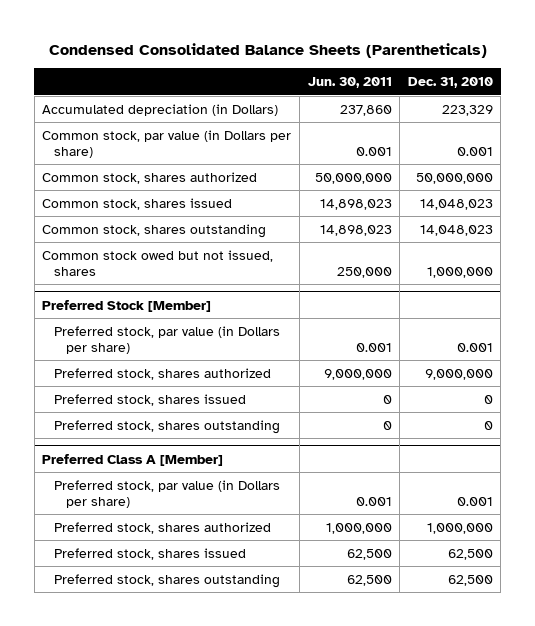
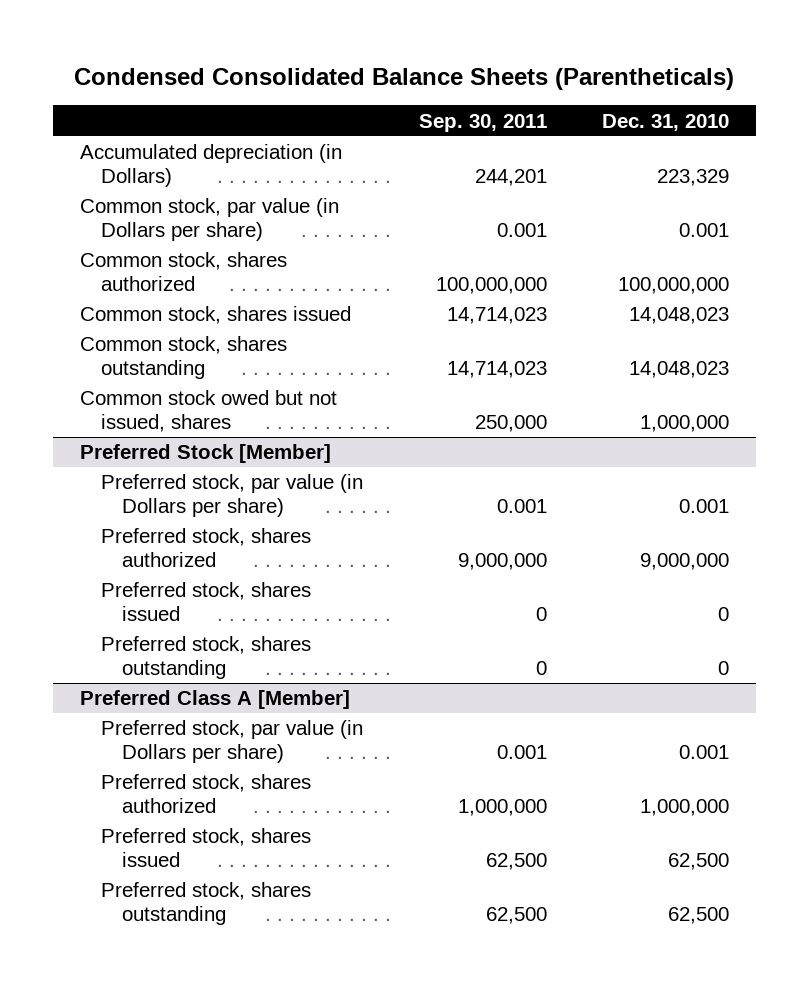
[307,77,392,89] Jun. 30, 2011 -> none
none -> [418,113,547,132] Sep. 30, 2011
[415,172,493,184] 50,000,000 -> [617,277,729,295] 100,000,000

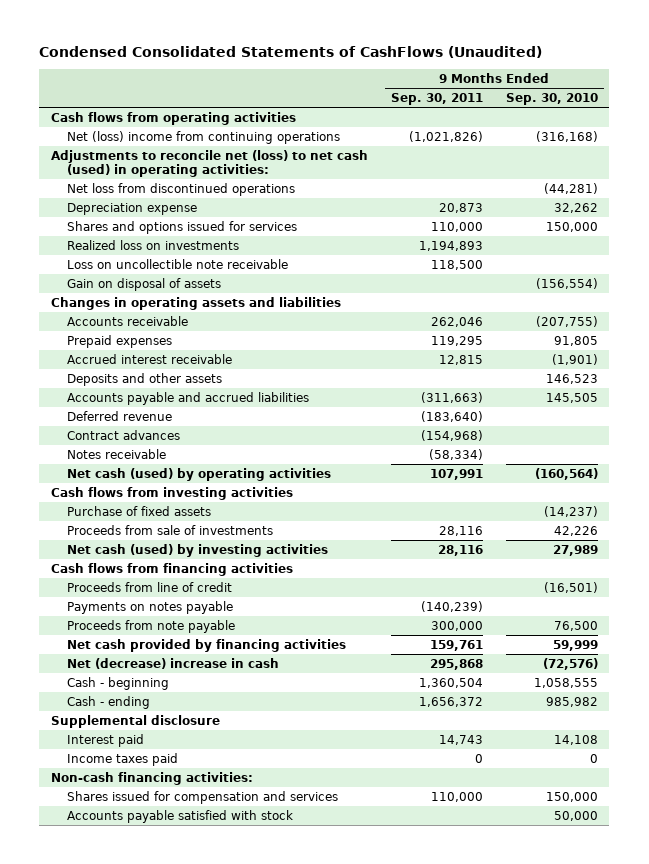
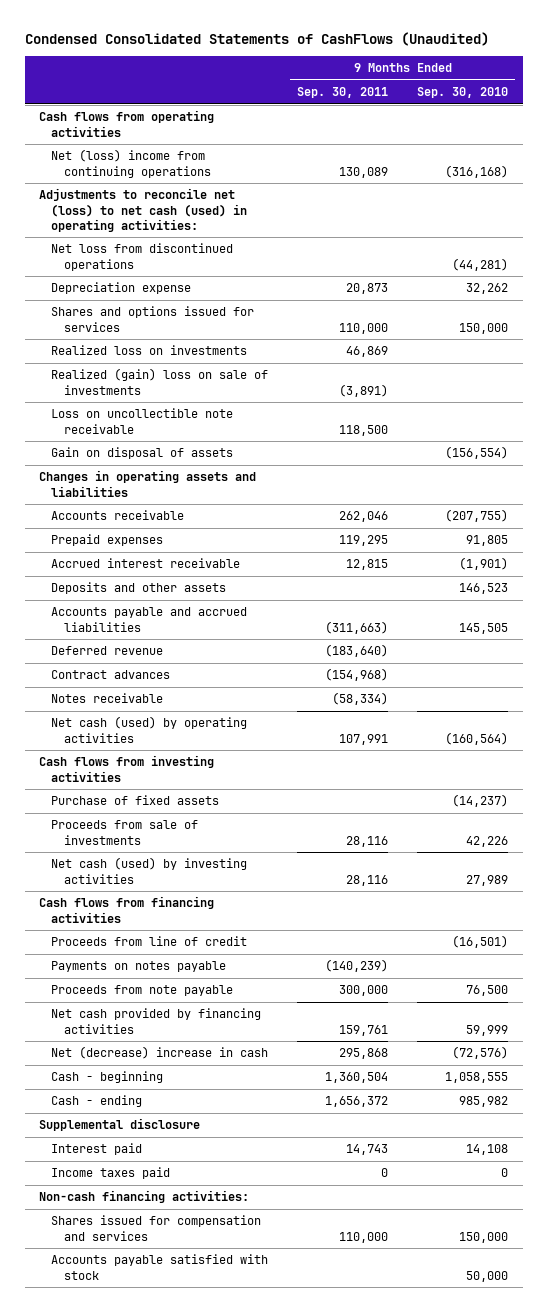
[408,130,483,142] (1,021,826) -> [339,166,389,178] 130,089
[418,240,483,251] 1,194,893 -> [346,346,389,358] 46,869
none -> [51,368,269,395] Realized (gain) loss on sale of investments

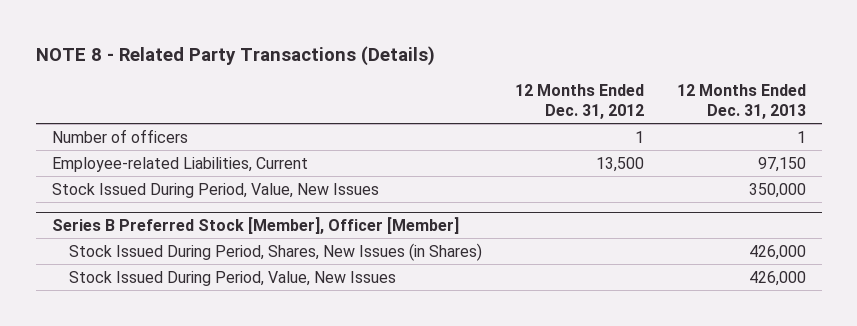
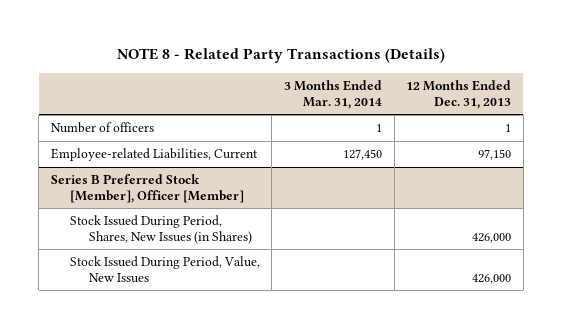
[514,83,644,119] 12 Months Ended Dec. 31, 2012 -> none
none -> [284,79,383,109] 3 Months Ended Mar. 31, 2014
[51,182,379,198] Stock Issued During Period, Value, New Issues -> none

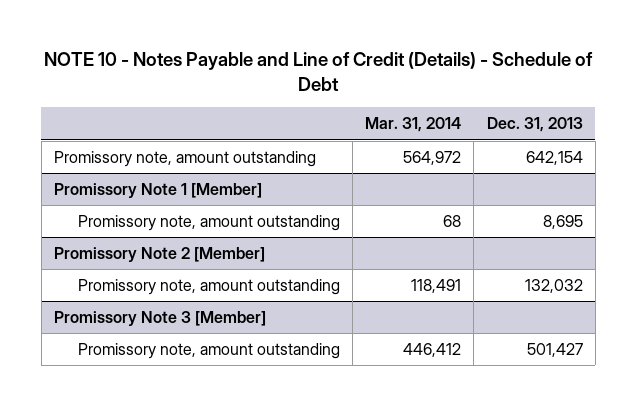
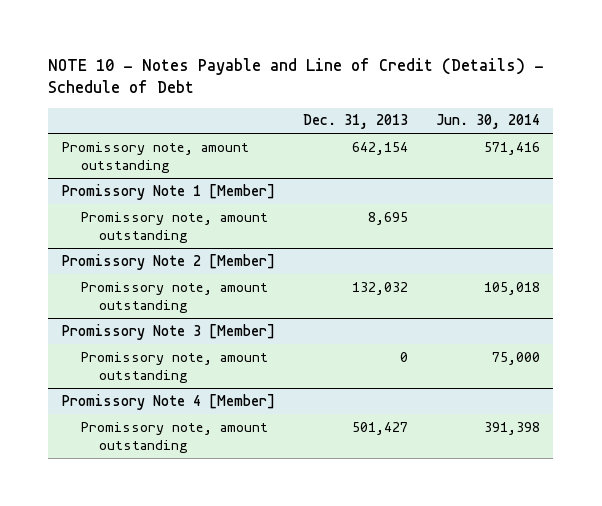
[365,117,462,133] Mar. 31, 2014 -> none
none -> [435,114,540,130] Jun. 30, 2014
none -> [80,351,268,384] Promissory note, amount outstanding
none -> [62,393,276,410] Promissory Note 4 [Member]

